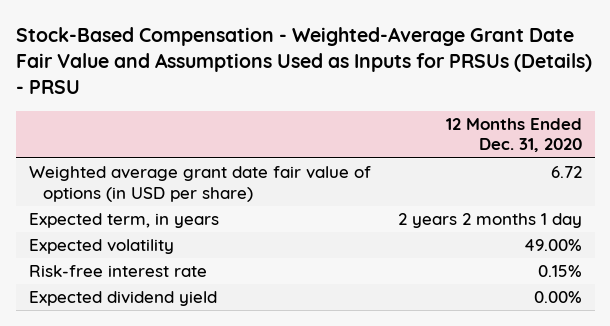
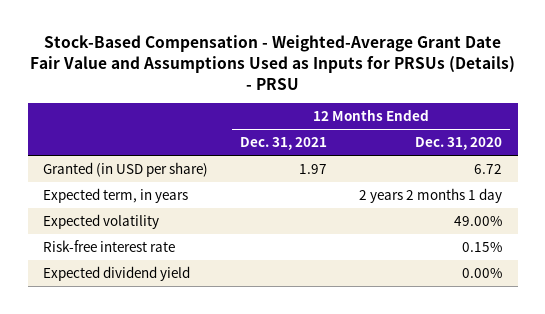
none -> [240,137,328,151] Dec. 31, 2021
[28,166,371,202] Weighted average grant date fair value of options (in USD per share) -> [43,161,209,177] Granted (in USD per share)

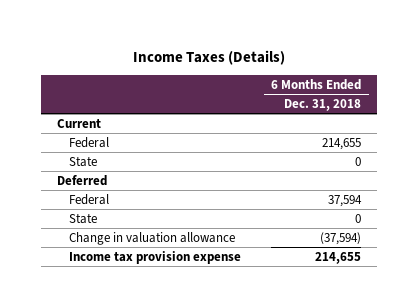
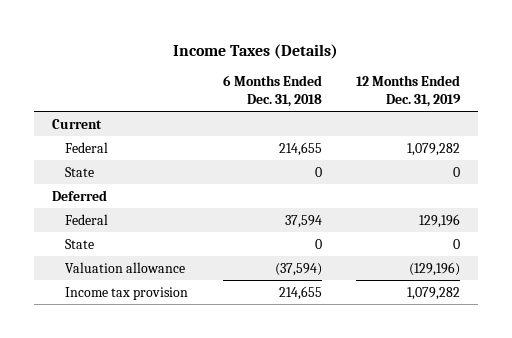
none -> [356,75,462,108] 12 Months Ended Dec. 31, 2019
[68,231,235,245] Change in valuation allowance -> [64,261,185,273] Valuation allowance
[68,250,241,264] Income tax provision expense -> [64,286,188,300] Income tax provision

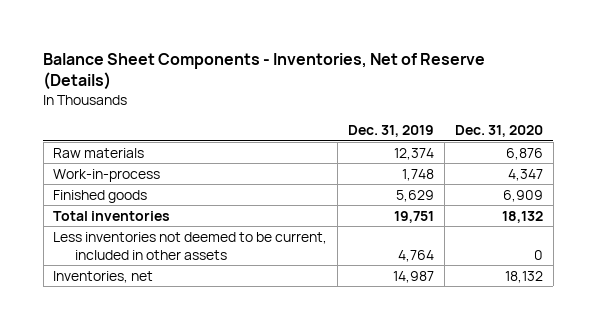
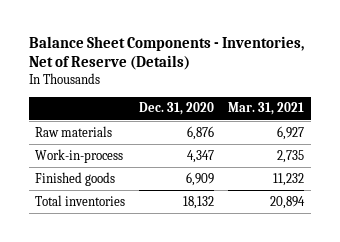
[348,125,435,138] Dec. 31, 2019 -> none
none -> [228,102,305,116] Mar. 31, 2021
[53,231,328,260] Less inventories not deemed to be current, included in other assets -> none
[53,270,154,283] Inventories, net -> none

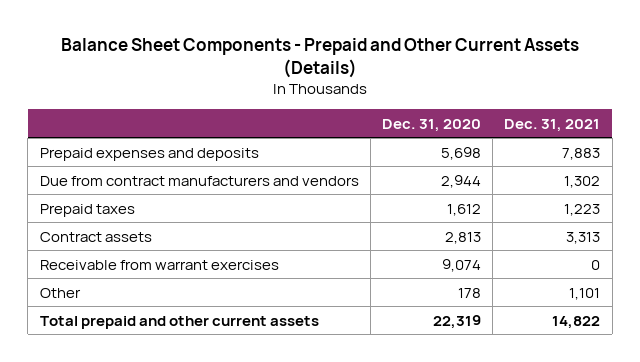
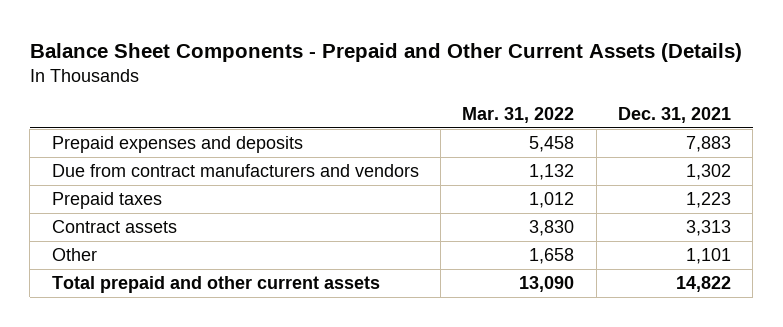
[381,118,481,132] Dec. 31, 2020 -> none
none -> [462,106,575,123] Mar. 31, 2022
[39,259,279,270] Receivable from warrant exercises -> none

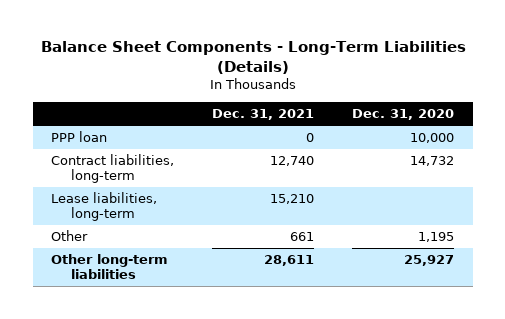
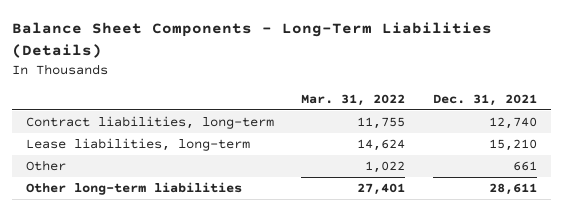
[351,109,454,121] Dec. 31, 2020 -> none
none -> [301,93,406,106] Mar. 31, 2022
[51,131,108,143] PPP loan -> none

